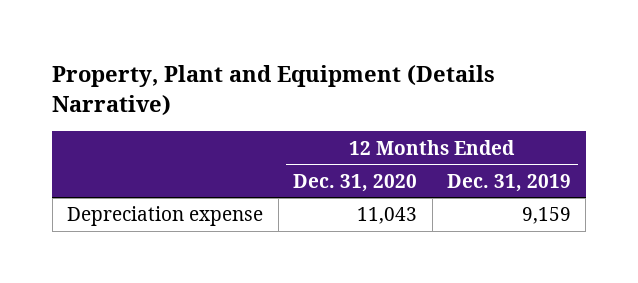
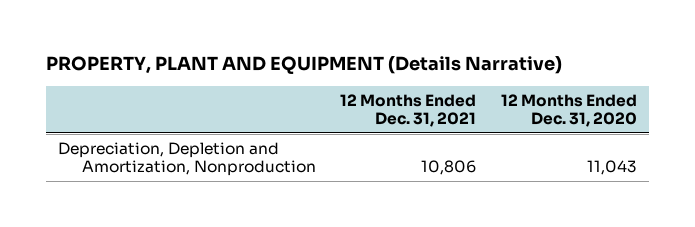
[52,65,496,117] Property, Plant and Equipment (Details Narrative) -> [45,55,562,74] PROPERTY, PLANT AND EQUIPMENT (Details Narrative)
[446,173,571,192] Dec. 31, 2019 -> none
none -> [340,93,477,127] 12 Months Ended Dec. 31, 2021
[67,206,264,227] Depreciation expense -> [57,142,316,177] Depreciation, Depletion and Amortization, Nonproduction

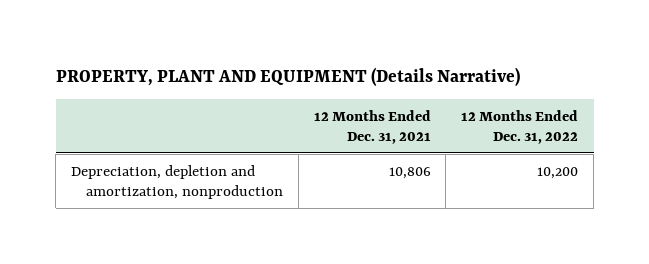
[500,93,637,127] 12 Months Ended Dec. 31, 2020 -> none
none -> [461,109,579,144] 12 Months Ended Dec. 31, 2022
[57,142,316,177] Depreciation, Depletion and Amortization, Nonproduction -> [71,164,284,199] Depreciation, depletion and amortization, nonproduction

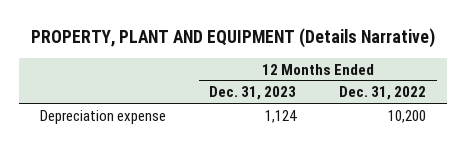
[313,109,431,144] 12 Months Ended Dec. 31, 2021 -> none
none -> [209,86,297,101] Dec. 31, 2023
[71,164,284,199] Depreciation, depletion and amortization, nonproduction -> [40,109,167,124] Depreciation expense

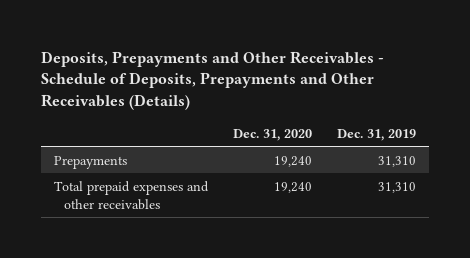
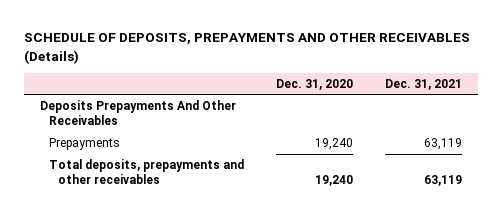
[41,50,385,111] Deposits, Prepayments and Other Receivables - Schedule of Deposits, Prepayments and Other Receivables (Details) -> [24,33,471,64] SCHEDULE OF DEPOSITS, PREPAYMENTS AND OTHER RECEIVABLES (Details)
[337,128,417,141] Dec. 31, 2019 -> none
none -> [385,78,463,90] Dec. 31, 2021
none -> [40,99,237,126] Deposits Prepayments And Other Receivables
[53,180,209,210] Total prepaid expenses and other receivables -> [49,158,245,185] Total deposits, prepayments and other receivables

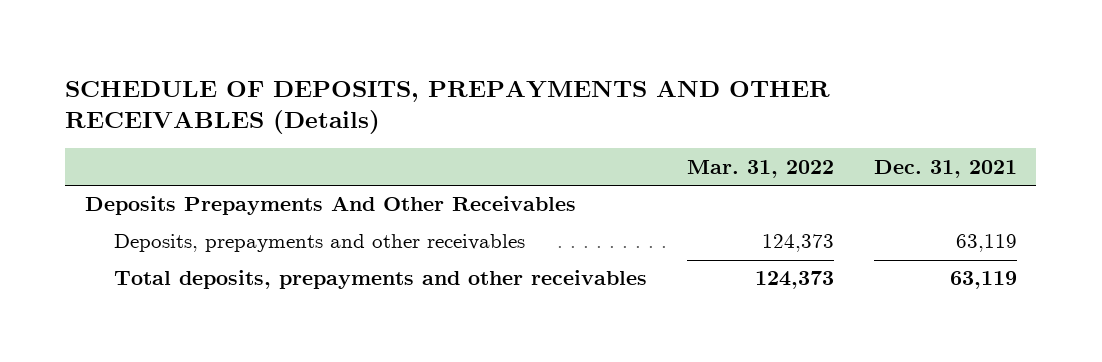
[276,78,354,90] Dec. 31, 2020 -> none
none -> [686,159,834,178] Mar. 31, 2022
[49,137,121,150] Prepayments -> [114,234,526,253] Deposits, prepayments and other receivables

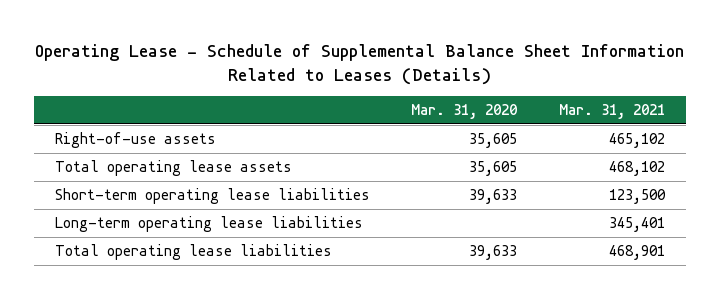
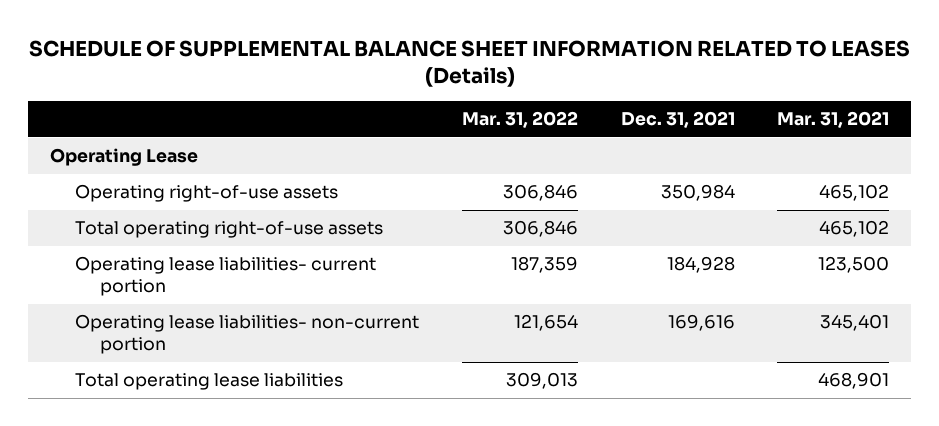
[34,44,684,85] Operating Lease - Schedule of Supplemental Balance Sheet Information Related to Leases (Details) -> [28,39,910,88] SCHEDULE OF SUPPLEMENTAL BALANCE SHEET INFORMATION RELATED TO LEASES (Details)
[411,104,518,120] Mar. 31, 2020 -> none
none -> [461,111,578,129] Mar. 31, 2022
none -> [620,111,735,129] Dec. 31, 2021
none -> [49,148,198,167] Operating Lease
[54,132,216,149] Right-of-use assets -> [74,184,338,203] Operating right-of-use assets
[54,160,292,177] Total operating lease assets -> [74,221,383,239] Total operating right-of-use assets
[609,161,666,177] 468,102 -> [819,220,890,238] 465,102
[54,188,370,205] Short-term operating lease liabilities -> [74,256,376,297] Operating lease liabilities- current portion
[54,216,363,233] Long-term operating lease liabilities -> [74,314,419,355] Operating lease liabilities- non-current portion

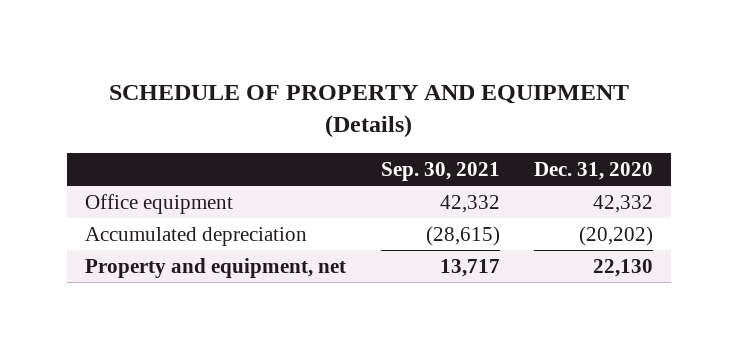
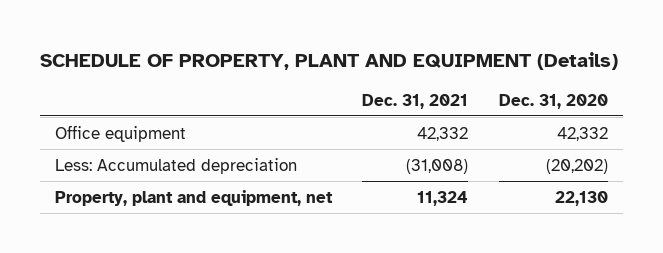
[109,84,630,138] SCHEDULE OF PROPERTY AND EQUIPMENT (Details) -> [39,51,618,70] SCHEDULE OF PROPERTY, PLANT AND EQUIPMENT (Details)
[380,161,500,181] Sep. 30, 2021 -> none
none -> [362,93,469,109] Dec. 31, 2021
[84,226,307,246] Accumulated depreciation -> [55,157,298,174] Less: Accumulated depreciation
[84,257,346,278] Property and equipment, net -> [55,189,334,206] Property, plant and equipment, net

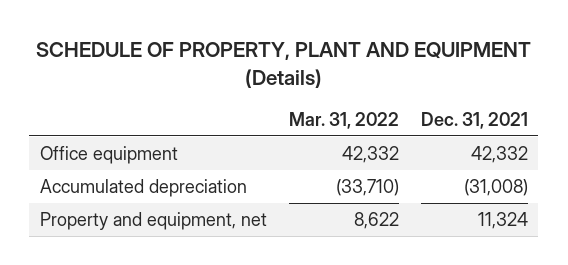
[498,93,608,109] Dec. 31, 2020 -> none
none -> [288,112,399,130] Mar. 31, 2022
[55,157,298,174] Less: Accumulated depreciation -> [40,178,248,197] Accumulated depreciation
[55,189,334,206] Property, plant and equipment, net -> [40,211,268,230] Property and equipment, net

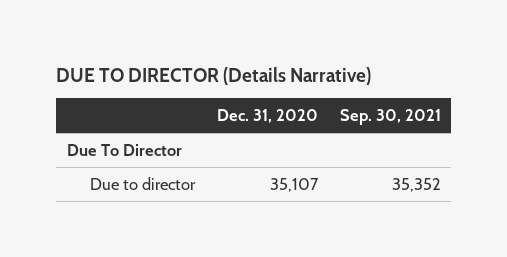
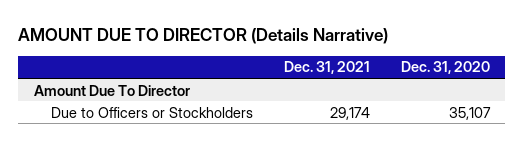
[55,66,371,85] DUE TO DIRECTOR (Details Narrative) -> [18,28,389,45] AMOUNT DUE TO DIRECTOR (Details Narrative)
[339,109,441,126] Sep. 30, 2021 -> none
none -> [283,61,370,75] Dec. 31, 2021
[66,143,182,156] Due To Director -> [34,84,191,96] Amount Due To Director
[90,176,197,190] Due to director -> [50,106,253,118] Due to Officers or Stockholders

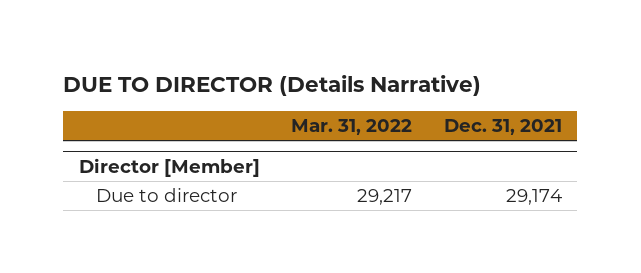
[18,28,389,45] AMOUNT DUE TO DIRECTOR (Details Narrative) -> [63,75,482,97] DUE TO DIRECTOR (Details Narrative)
[400,61,490,75] Dec. 31, 2020 -> none
none -> [291,119,413,136] Mar. 31, 2022
[34,84,191,96] Amount Due To Director -> none
none -> [78,158,260,178] Director [Member]
[50,106,253,118] Due to Officers or Stockholders -> [96,188,238,203] Due to director

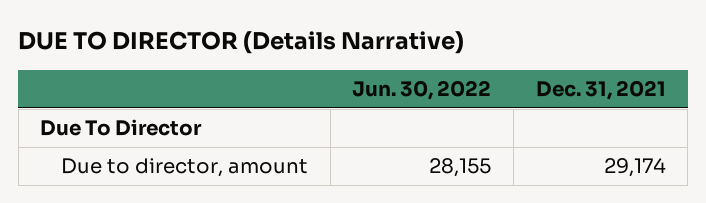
[291,119,413,136] Mar. 31, 2022 -> none
none -> [352,80,492,101] Jun. 30, 2022
[78,158,260,178] Director [Member] -> none
none -> [40,119,203,137] Due To Director
[96,188,238,203] Due to director -> [61,158,309,178] Due to director, amount

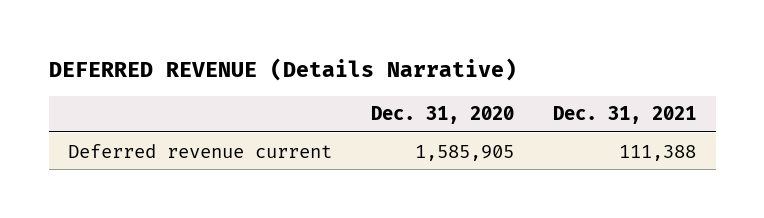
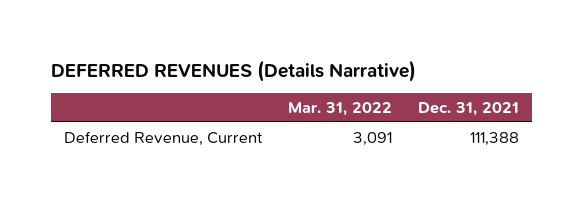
[48,58,517,82] DEFERRED REVENUE (Details Narrative) -> [50,59,416,82] DEFERRED REVENUES (Details Narrative)
[371,106,515,125] Dec. 31, 2020 -> none
none -> [287,102,392,117] Mar. 31, 2022
[68,143,333,158] Deferred revenue current -> [63,131,263,147] Deferred Revenue, Current

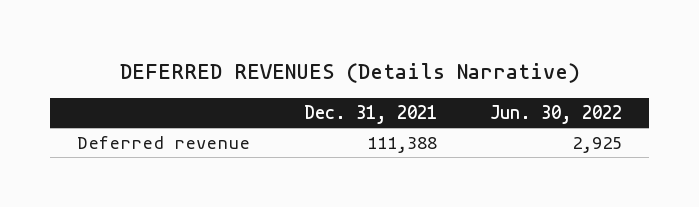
[287,102,392,117] Mar. 31, 2022 -> none
none -> [490,104,623,124] Jun. 30, 2022
[63,131,263,147] Deferred Revenue, Current -> [77,136,251,150] Deferred revenue

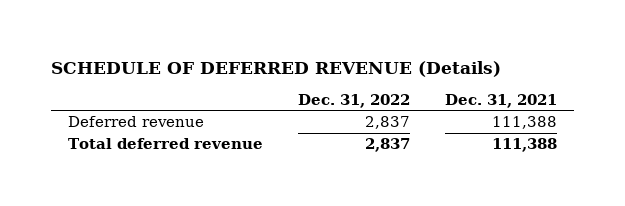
[119,63,580,84] DEFERRED REVENUES (Details Narrative) -> [51,60,502,77] SCHEDULE OF DEFERRED REVENUE (Details)
[490,104,623,124] Jun. 30, 2022 -> none
none -> [298,93,411,108] Dec. 31, 2022
none -> [68,138,264,150] Total deferred revenue

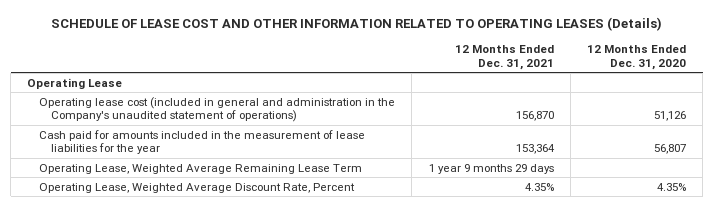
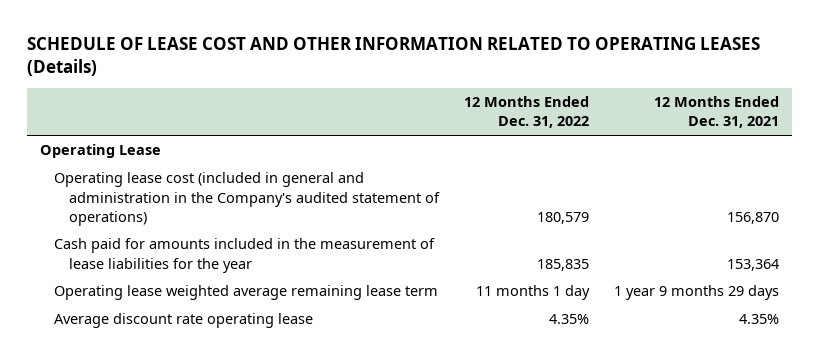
[587,45,687,70] 12 Months Ended Dec. 31, 2020 -> none
none -> [463,96,589,129] 12 Months Ended Dec. 31, 2022
[39,96,396,123] Operating lease cost (included in general and administration in the Company's unaudited statement of operations) -> [54,172,440,226] Operating lease cost (included in general and administration in the Company's audited statement of operations)
[39,163,363,174] Operating Lease, Weighted Average Remaining Lease Term -> [54,285,439,301] Operating lease weighted average remaining lease term
[39,182,356,193] Operating Lease, Weighted Average Discount Rate, Percent -> [54,313,314,329] Average discount rate operating lease

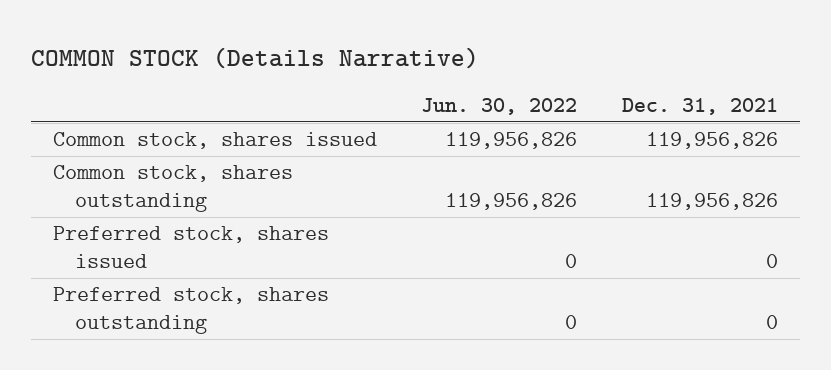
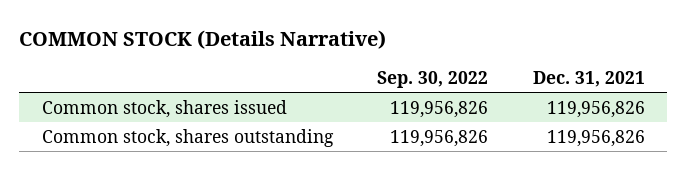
[421,98,578,116] Jun. 30, 2022 -> none
none -> [377,71,489,89] Sep. 30, 2022
[53,226,330,268] Preferred stock, shares issued -> none
[53,287,330,334] Preferred stock, shares outstanding -> none

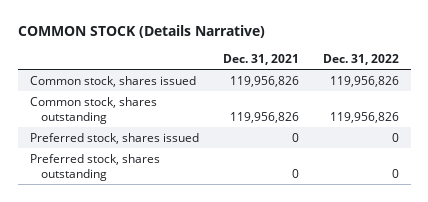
[377,71,489,89] Sep. 30, 2022 -> none
none -> [322,53,399,65] Dec. 31, 2022
none -> [29,132,199,144] Preferred stock, shares issued
none -> [29,153,160,181] Preferred stock, shares outstanding

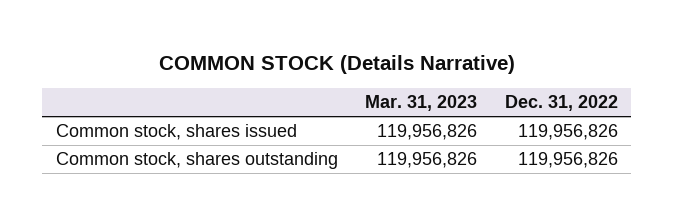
[222,53,299,65] Dec. 31, 2021 -> none
none -> [365,95,478,112] Mar. 31, 2023
[29,132,199,144] Preferred stock, shares issued -> none
[29,153,160,181] Preferred stock, shares outstanding -> none

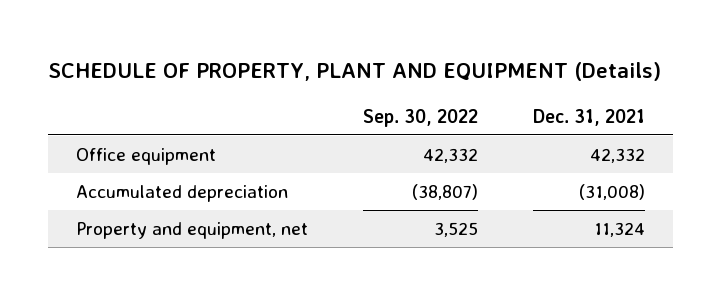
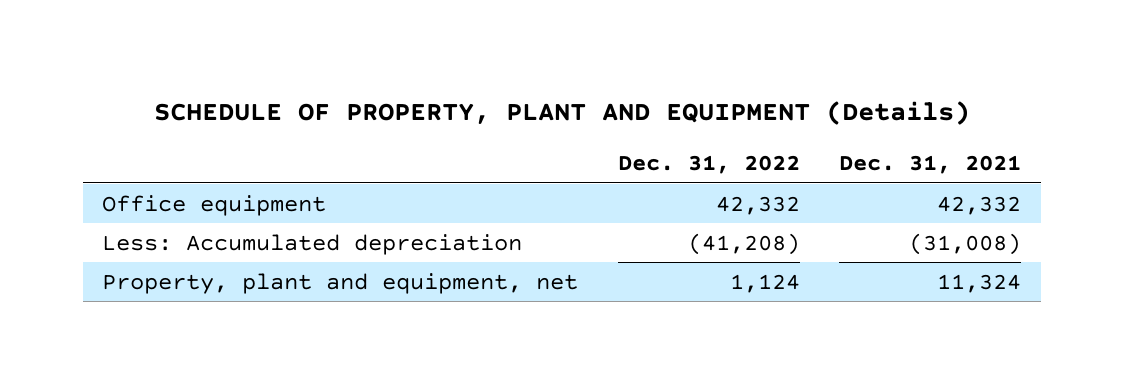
[363,108,479,127] Sep. 30, 2022 -> none
none -> [617,155,800,175] Dec. 31, 2022
[76,185,289,203] Accumulated depreciation -> [102,233,523,255] Less: Accumulated depreciation
[76,222,309,240] Property and equipment, net -> [102,272,579,294] Property, plant and equipment, net

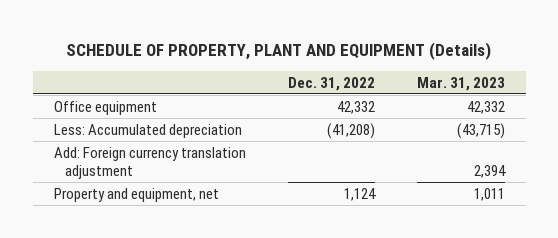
[839,155,1022,175] Dec. 31, 2021 -> none
none -> [416,76,505,91] Mar. 31, 2023
none -> [53,146,246,179] Add: Foreign currency translation adjustment
[102,272,579,294] Property, plant and equipment, net -> [53,187,219,202] Property and equipment, net

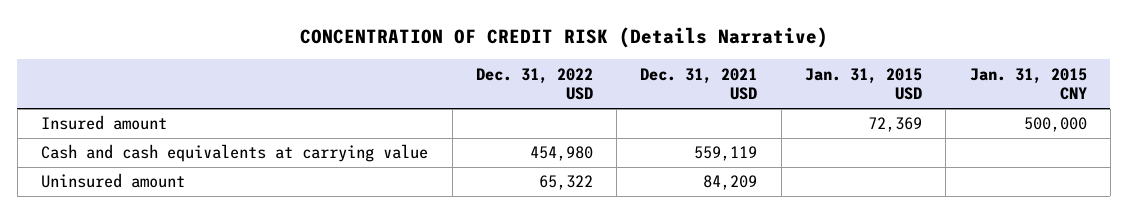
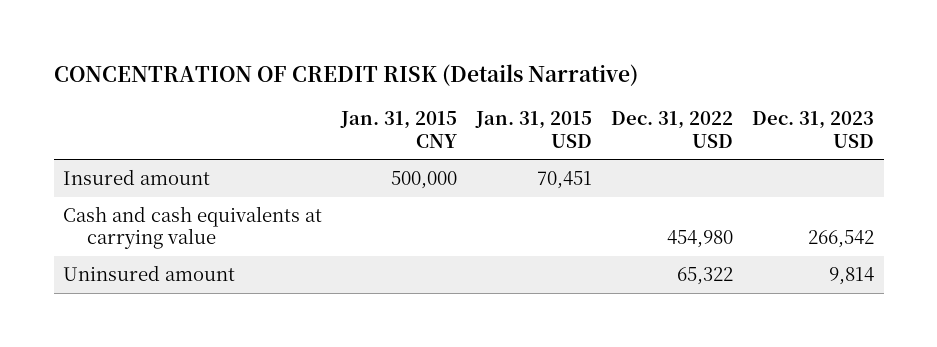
[640,67,758,101] Dec. 31, 2021 USD -> none
none -> [752,111,875,148] Dec. 31, 2023 USD
[868,117,923,133] 72,369 -> [537,171,593,190] 70,451

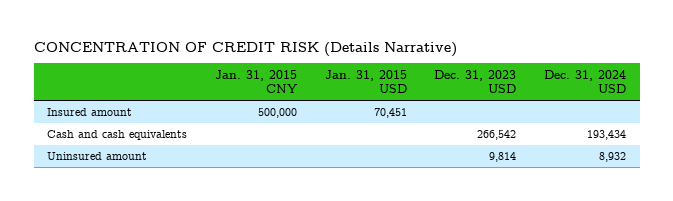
[611,111,734,148] Dec. 31, 2022 USD -> none
none -> [543,69,626,94] Dec. 31, 2024 USD
[63,206,323,250] Cash and cash equivalents at carrying value -> [47,130,188,141] Cash and cash equivalents

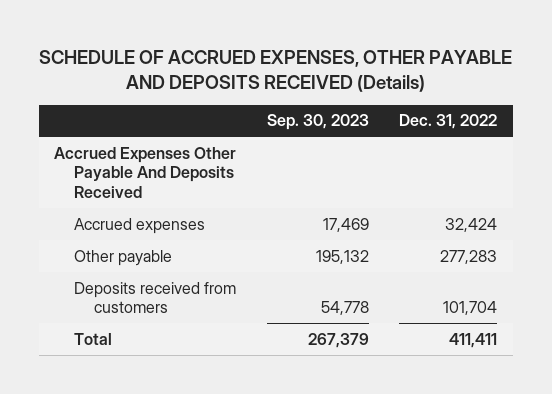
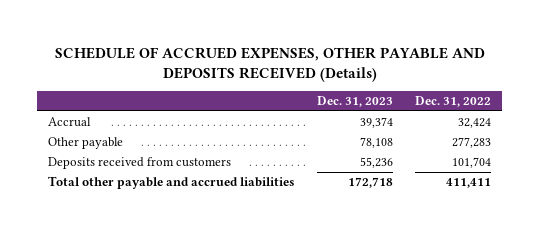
[266,114,369,131] Sep. 30, 2023 -> none
none -> [317,96,394,108] Dec. 31, 2023
[54,146,237,199] Accrued Expenses Other Payable And Deposits Received -> none
[74,217,206,234] Accrued expenses -> [48,117,92,128] Accrual
[74,332,113,345] Total -> [48,176,296,190] Total other payable and accrued liabilities

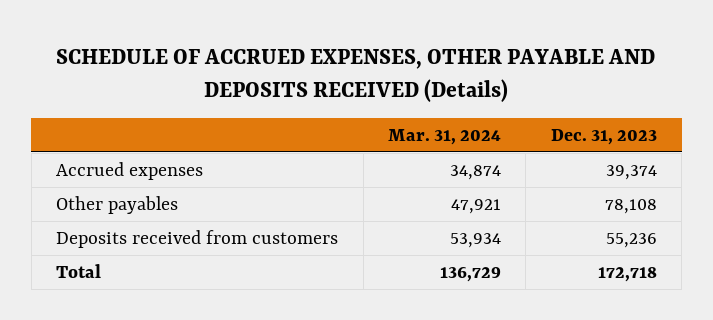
[415,96,492,108] Dec. 31, 2022 -> none
none -> [387,129,501,146] Mar. 31, 2024
[48,117,92,128] Accrual -> [56,161,204,180] Accrued expenses
[48,137,124,150] Other payable -> [56,195,179,214] Other payables
[48,176,296,190] Total other payable and accrued liabilities -> [56,263,102,278] Total

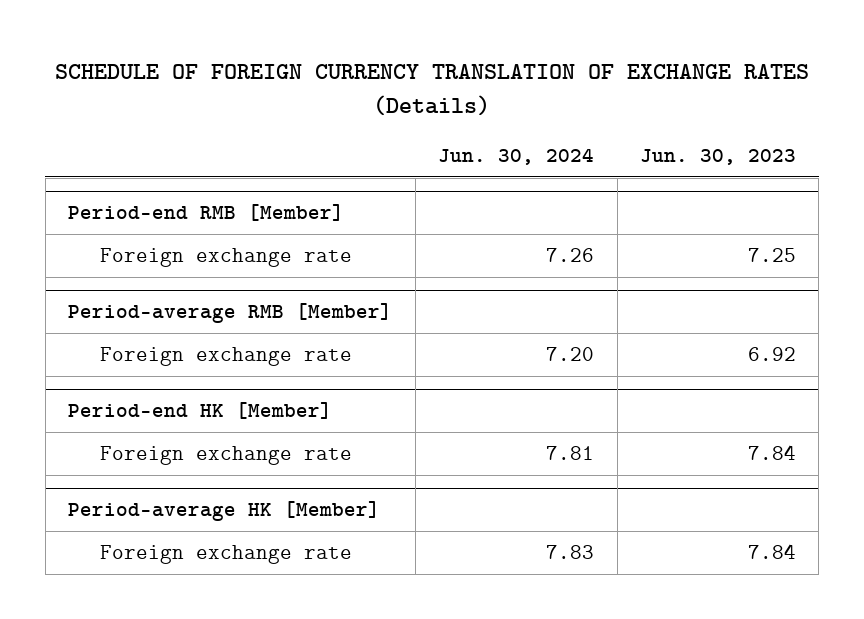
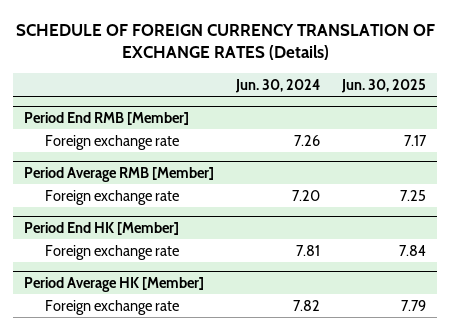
[640,149,797,166] Jun. 30, 2023 -> none
none -> [340,78,426,93] Jun. 30, 2025
[68,203,345,221] Period-end RMB [Member] -> [23,111,189,125] Period End RMB [Member]
[68,302,393,323] Period-average RMB [Member] -> [23,166,214,182] Period Average RMB [Member]
[68,401,333,419] Period-end HK [Member] -> [23,221,179,235] Period End HK [Member]
[68,500,381,521] Period-average HK [Member] -> [23,276,204,292] Period Average HK [Member]
[546,544,595,559] 7.83 -> [292,299,320,311] 7.82

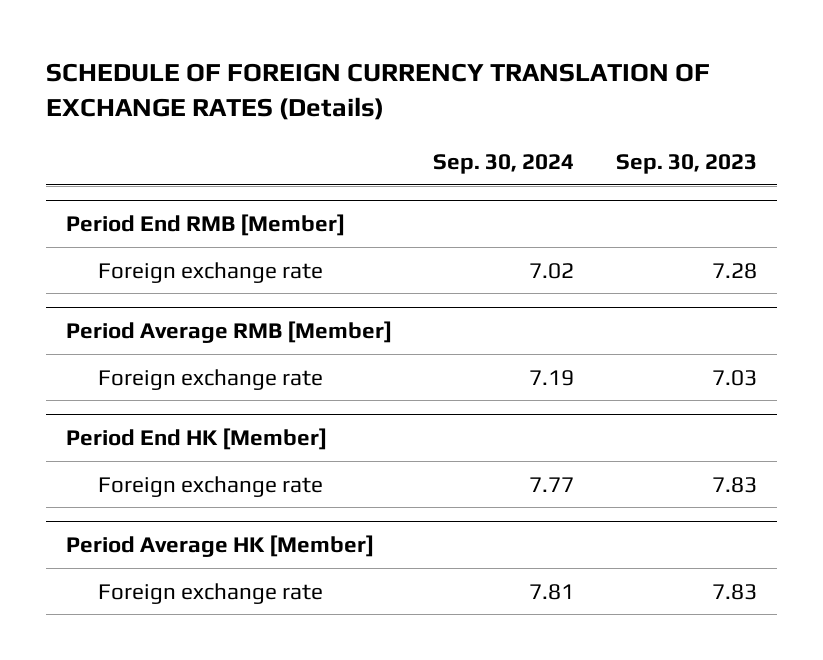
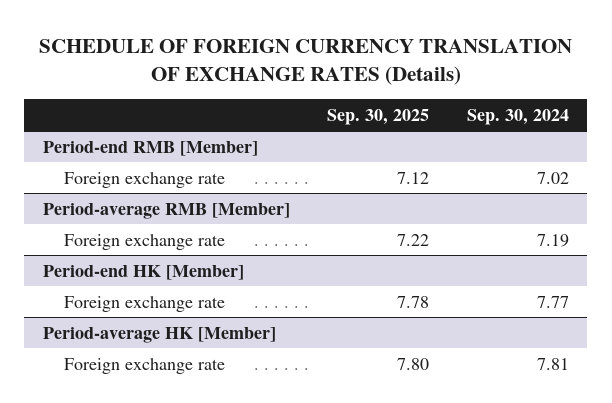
[615,153,757,174] Sep. 30, 2023 -> none
none -> [327,108,430,125] Sep. 30, 2025
[66,213,346,236] Period End RMB [Member] -> [43,140,259,156] Period-end RMB [Member]
[66,320,393,343] Period Average RMB [Member] -> [43,202,291,219] Period-average RMB [Member]
[66,427,328,450] Period End HK [Member] -> [43,264,245,280] Period-end HK [Member]
[66,534,375,557] Period Average HK [Member] -> [43,326,277,343] Period-average HK [Member]

